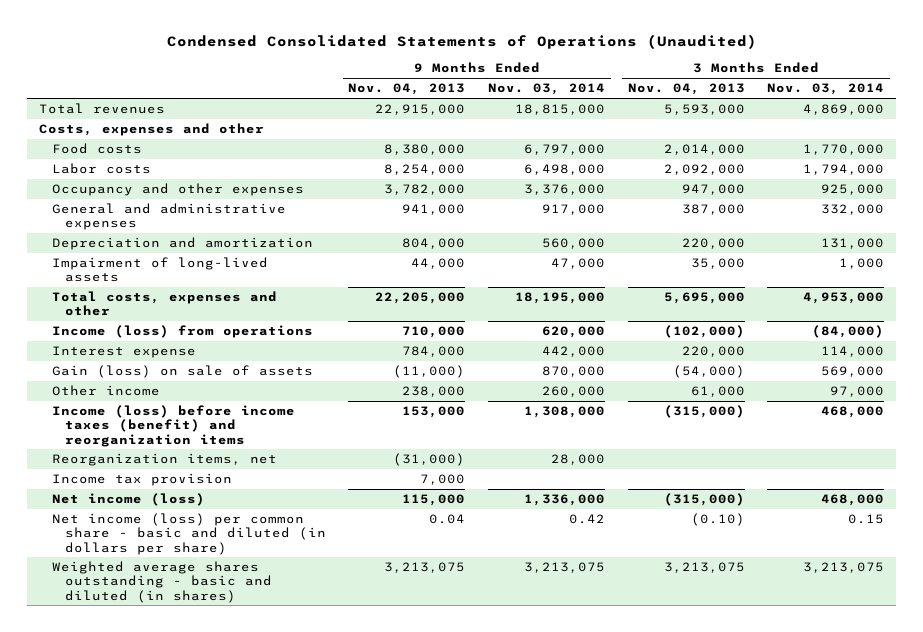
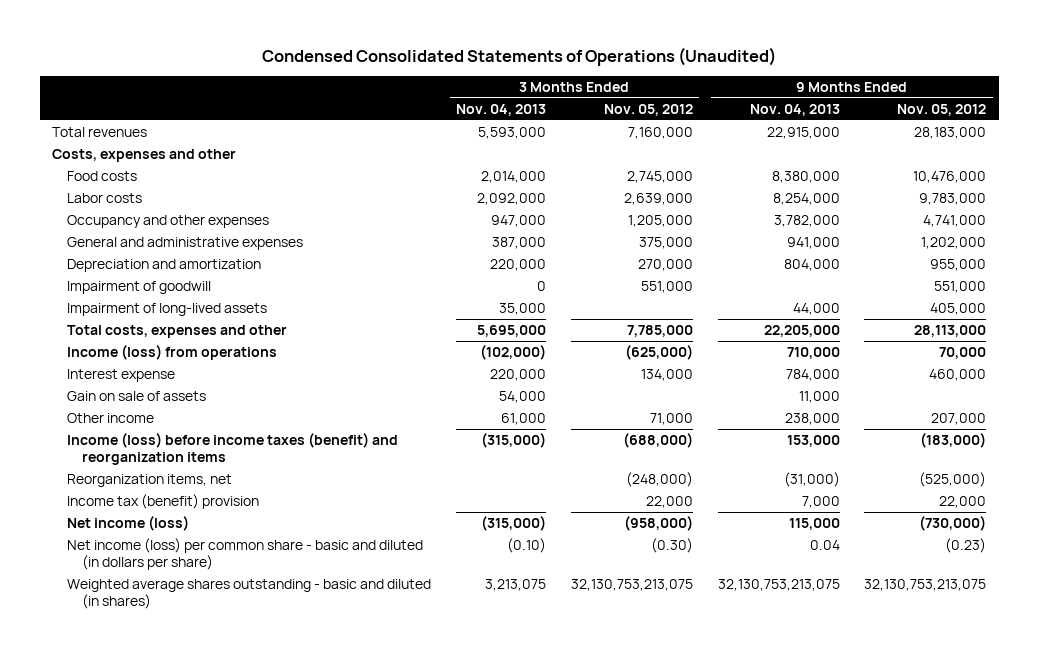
[488,83,606,96] Nov. 03, 2014 -> none
[767,83,885,96] Nov. 03, 2014 -> none
none -> [603,104,693,117] Nov. 05, 2012
none -> [897,104,987,117] Nov. 05, 2012
none -> [67,281,212,295] Impairment of goodwill
[51,365,313,379] Gain (loss) on sale of assets -> [67,391,207,402] Gain on sale of assets
[393,365,466,379] (11,000) -> [798,391,840,404] 11,000
[672,365,745,379] (54,000) -> [498,391,546,404] 54,000
[51,473,232,487] Income tax provision -> [67,494,260,510] Income tax (benefit) provision
[384,562,466,574] 3,213,075 -> [717,579,840,592] 32,130,753,213,075

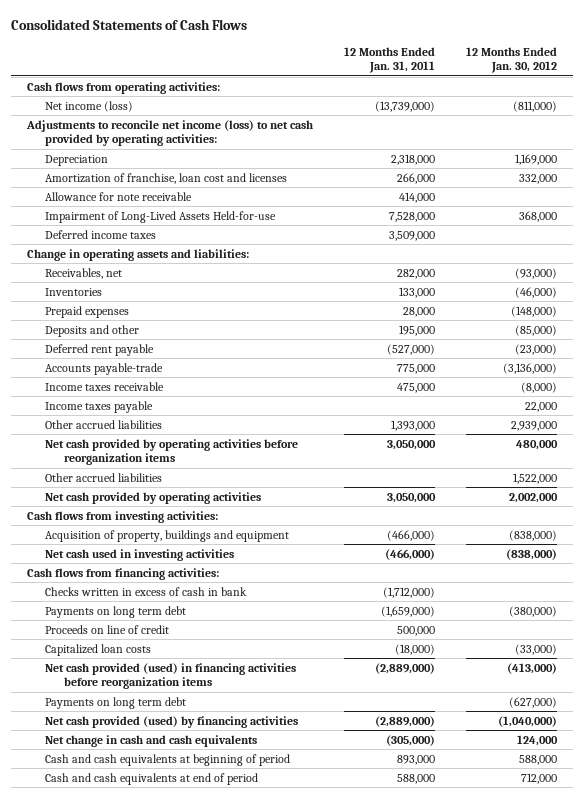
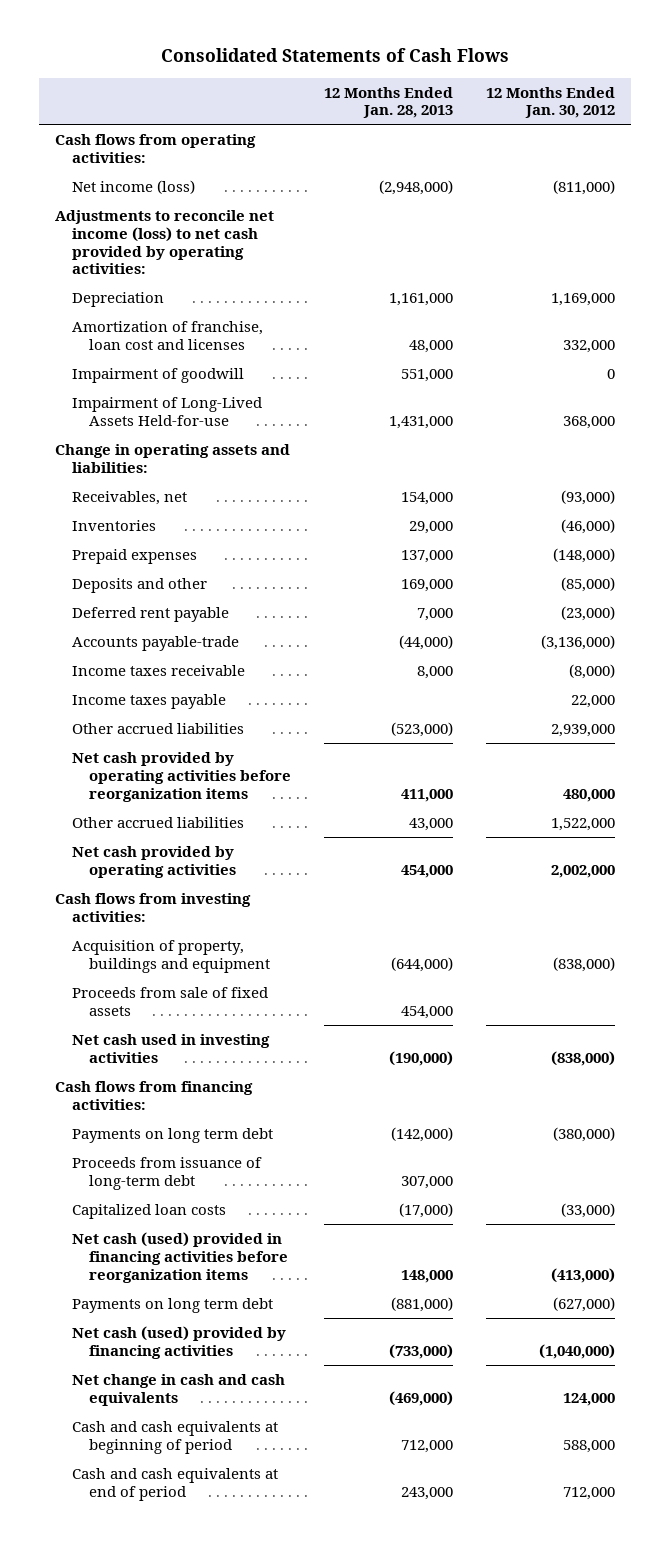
[344,46,436,74] 12 Months Ended Jan. 31, 2011 -> none
none -> [324,86,454,119] 12 Months Ended Jan. 28, 2013
[45,191,193,201] Allowance for note receivable -> none
none -> [72,367,245,383] Impairment of goodwill
[45,229,157,239] Deferred income taxes -> none
none -> [72,986,269,1016] Proceeds from sale of fixed assets
[45,586,248,596] Checks written in excess of cash in bank -> none
[45,624,170,634] Proceeds on line of credit -> none
none -> [72,1156,263,1190] Proceeds from issuance of long-term debt
[45,662,297,689] Net cash provided (used) in financing activities before reorganization items -> [72,1231,289,1283] Net cash (used) provided in financing activities before reorganization items
[45,715,299,728] Net cash provided (used) by financing activities -> [72,1325,287,1359] Net cash (used) provided by financing activities

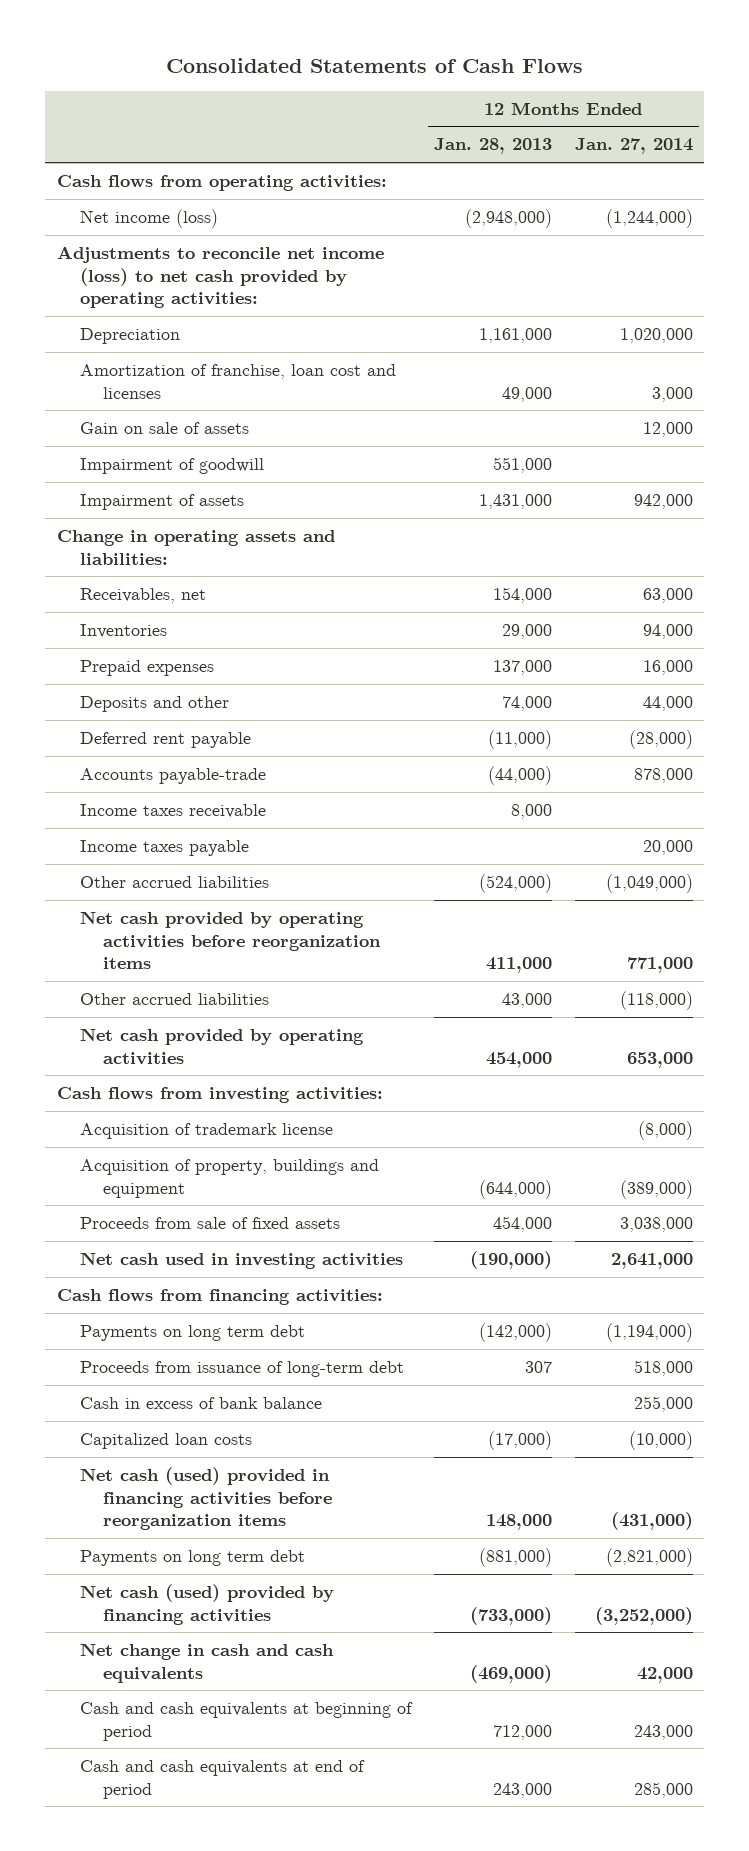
[485,86,615,119] 12 Months Ended Jan. 30, 2012 -> none
none -> [574,138,693,155] Jan. 27, 2014
[409,339,454,353] 48,000 -> [501,386,552,402] 49,000
none -> [79,422,249,435] Gain on sale of assets
[72,396,263,426] Impairment of Long-Lived Assets Held-for-use -> [79,494,244,511] Impairment of assets
[401,578,454,592] 169,000 -> [501,696,552,712] 74,000
[417,607,454,621] 7,000 -> [487,730,552,750] (11,000)
[391,721,454,737] (523,000) -> [478,874,552,894] (524,000)
none -> [79,1123,333,1140] Acquisition of trademark license
[401,1175,454,1189] 307,000 -> [524,1361,552,1374] 307
none -> [79,1397,322,1410] Cash in excess of bank balance

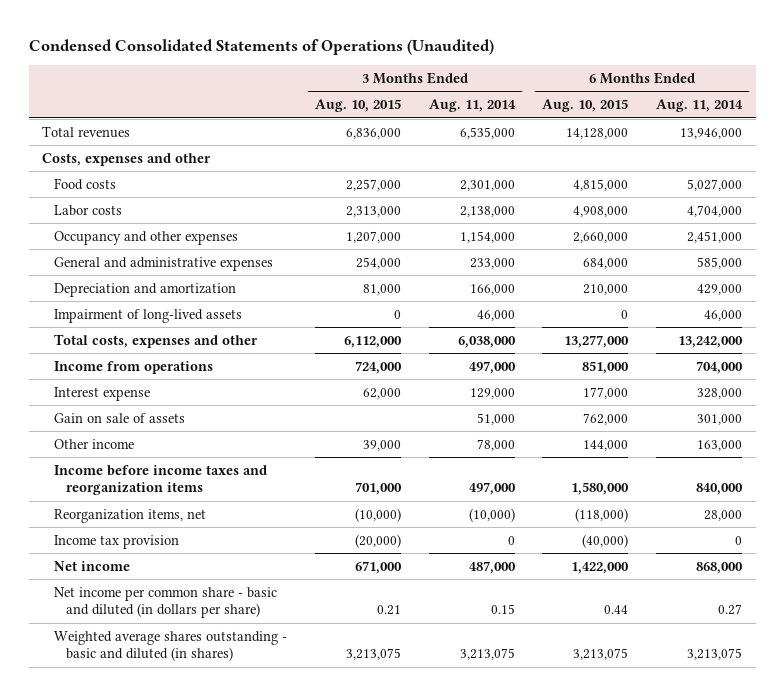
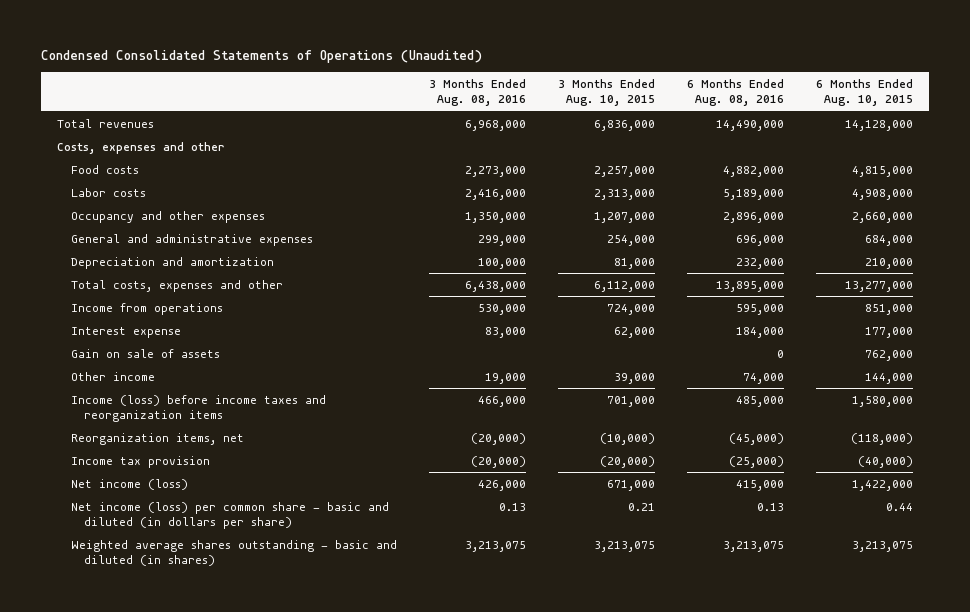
[428,99,516,113] Aug. 11, 2014 -> none
[655,99,743,113] Aug. 11, 2014 -> none
none -> [428,79,526,107] 3 Months Ended Aug. 08, 2016
none -> [686,79,784,107] 6 Months Ended Aug. 08, 2016
[54,308,243,323] Impairment of long-lived assets -> none
[54,464,268,495] Income before income taxes and reorganization items -> [70,394,326,422] Income (loss) before income taxes and reorganization items
[54,560,131,571] Net income -> [70,478,188,490] Net income (loss)
[54,586,278,618] Net income per common share - basic and diluted (in dollars per share) -> [70,501,389,529] Net income (loss) per common share - basic and diluted (in dollars per share)

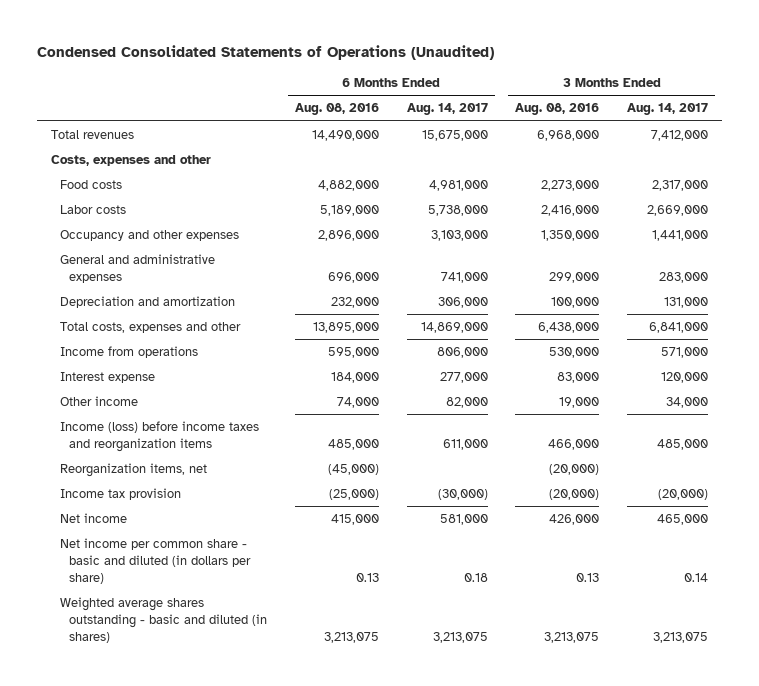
[557,79,655,107] 3 Months Ended Aug. 10, 2015 -> none
[815,79,913,107] 6 Months Ended Aug. 10, 2015 -> none
none -> [406,103,488,116] Aug. 14, 2017
none -> [627,103,709,116] Aug. 14, 2017
[70,348,220,358] Gain on sale of assets -> none
[70,478,188,490] Net income (loss) -> [59,513,127,524] Net income
[70,501,389,529] Net income (loss) per common share - basic and diluted (in dollars per share) -> [59,538,251,584] Net income per common share - basic and diluted (in dollars per share)

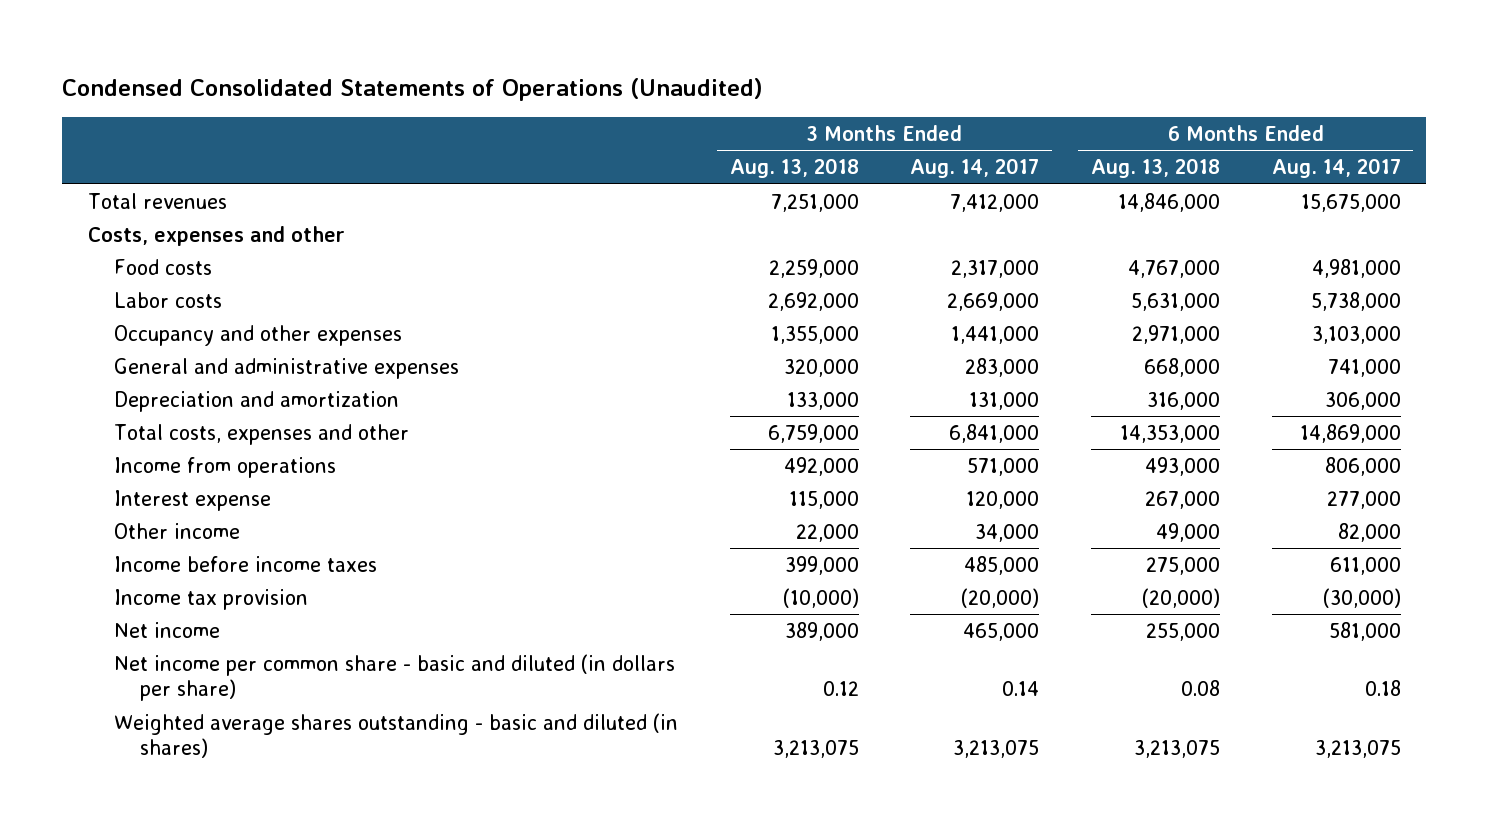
[294,103,379,116] Aug. 08, 2016 -> none
[515,103,600,116] Aug. 08, 2016 -> none
none -> [729,158,859,179] Aug. 13, 2018
none -> [1090,158,1220,179] Aug. 13, 2018
[59,463,207,478] Reorganization items, net -> none
[59,421,259,453] Income (loss) before income taxes and reorganization items -> [113,555,377,572] Income before income taxes

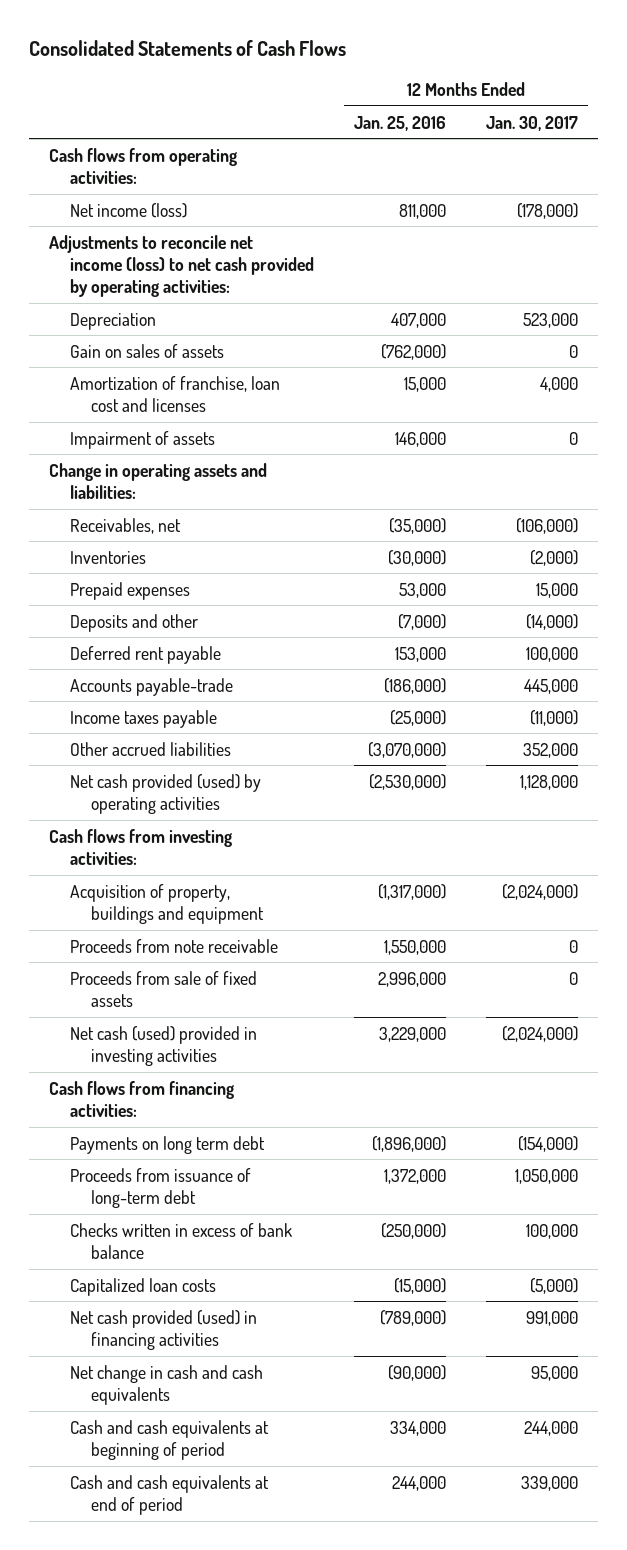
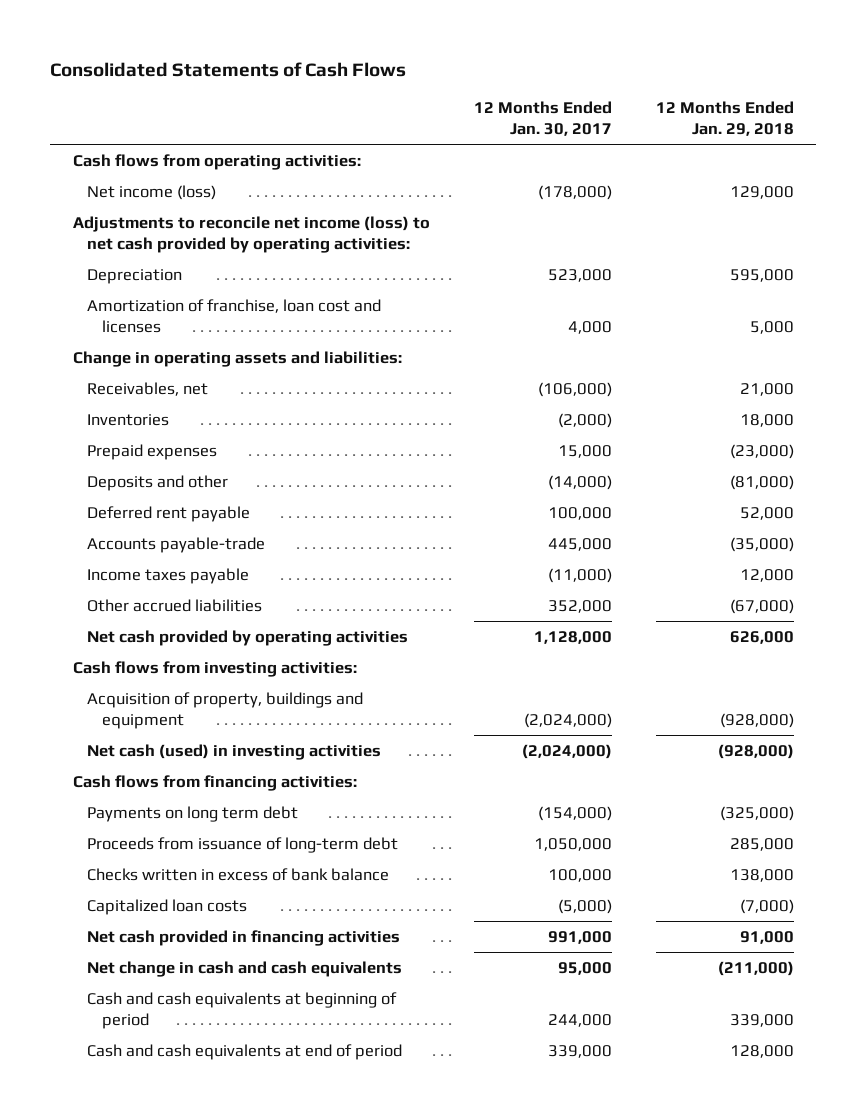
[353,115,446,131] Jan. 25, 2016 -> none
none -> [656,100,795,137] 12 Months Ended Jan. 29, 2018
[69,343,224,358] Gain on sales of assets -> none
[69,430,215,449] Impairment of assets -> none
[69,773,261,814] Net cash provided (used) by operating activities -> [87,629,409,646] Net cash provided by operating activities
[69,938,278,953] Proceeds from note receivable -> none
[69,970,257,1007] Proceeds from sale of fixed assets -> none
[69,1025,257,1066] Net cash (used) provided in investing activities -> [87,743,382,760] Net cash (used) in investing activities
[69,1309,257,1350] Net cash provided (used) in financing activities -> [87,929,401,946] Net cash provided in financing activities

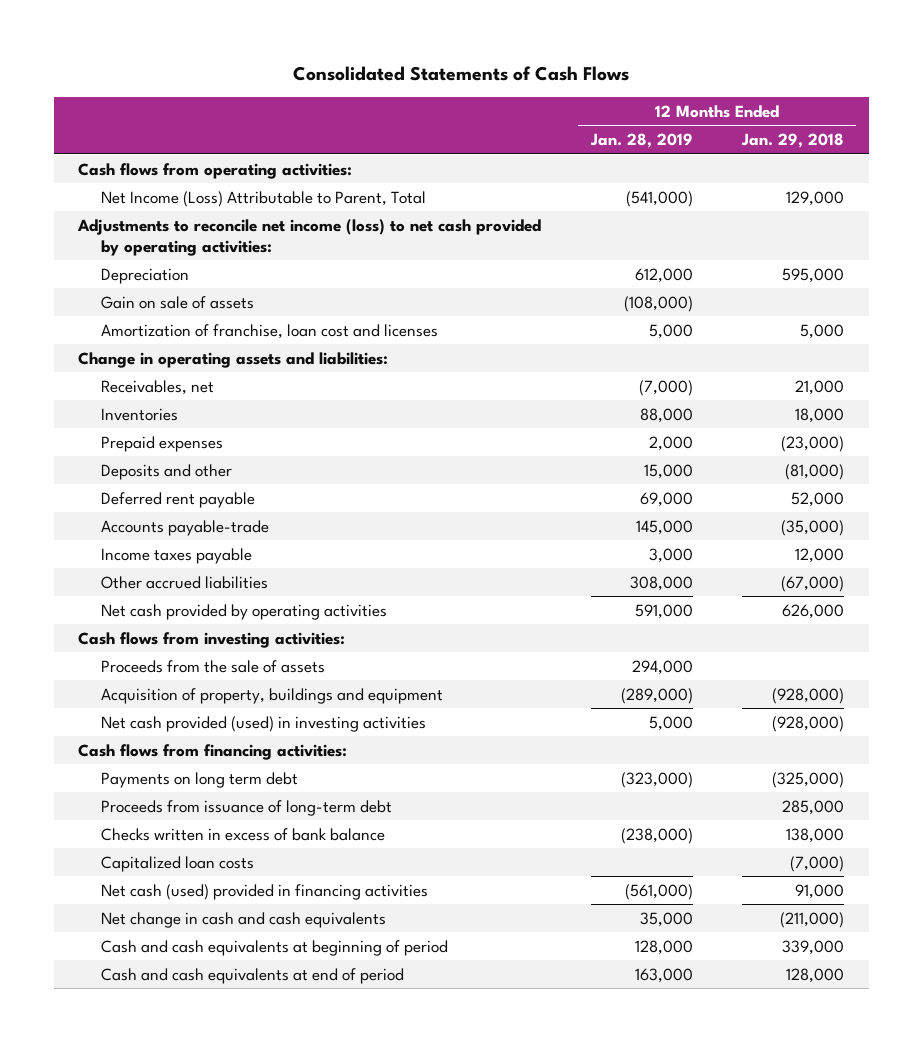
[473,100,612,137] 12 Months Ended Jan. 30, 2017 -> none
none -> [589,133,693,149] Jan. 28, 2019
[87,184,217,200] Net income (loss) -> [101,190,427,207] Net Income (Loss) Attributable to Parent, Total
none -> [101,295,255,309] Gain on sale of assets
none -> [101,659,326,673] Proceeds from the sale of assets
[87,743,382,760] Net cash (used) in investing activities -> [101,715,427,732] Net cash provided (used) in investing activities
[87,929,401,946] Net cash provided in financing activities -> [101,883,429,900] Net cash (used) provided in financing activities

